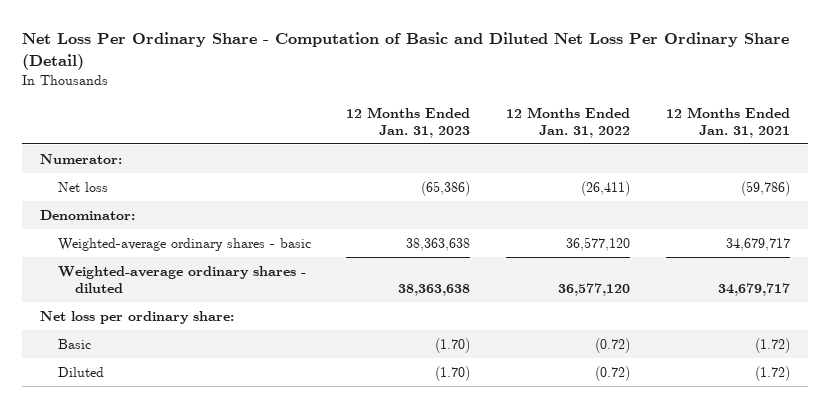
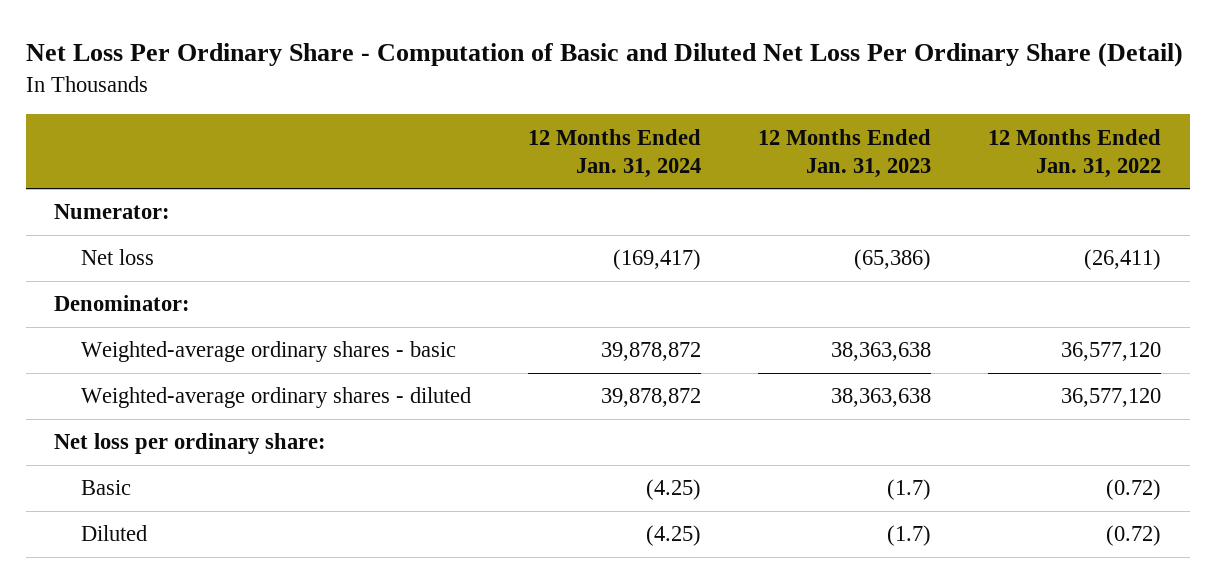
[665,106,790,139] 12 Months Ended Jan. 31, 2021 -> none
none -> [528,128,702,178] 12 Months Ended Jan. 31, 2024
[435,337,471,353] (1.70) -> [887,479,932,501] (1.7)
[435,365,471,381] (1.70) -> [887,525,932,547] (1.7)

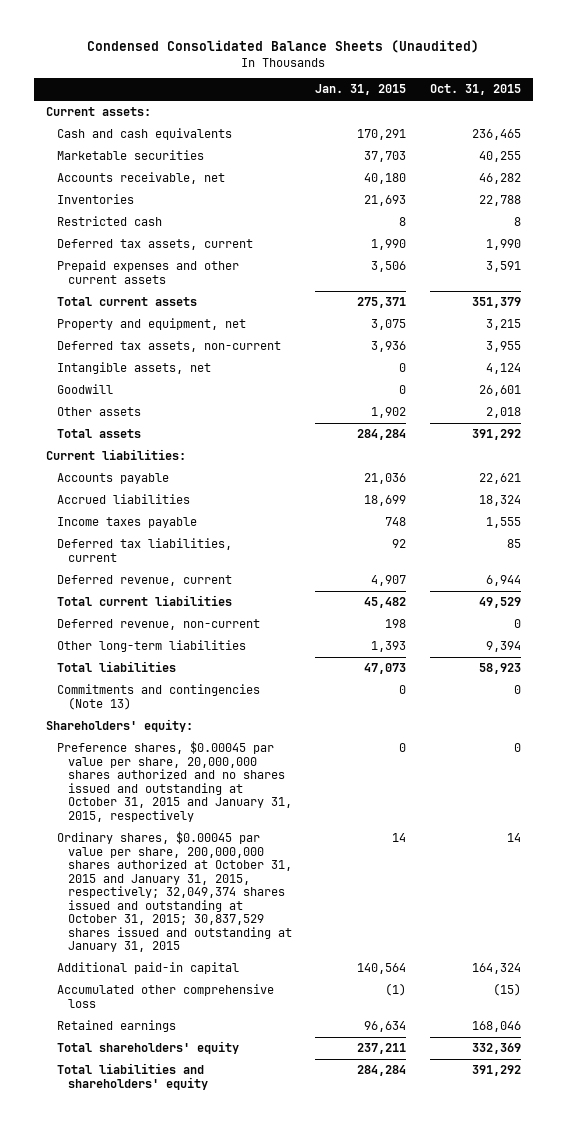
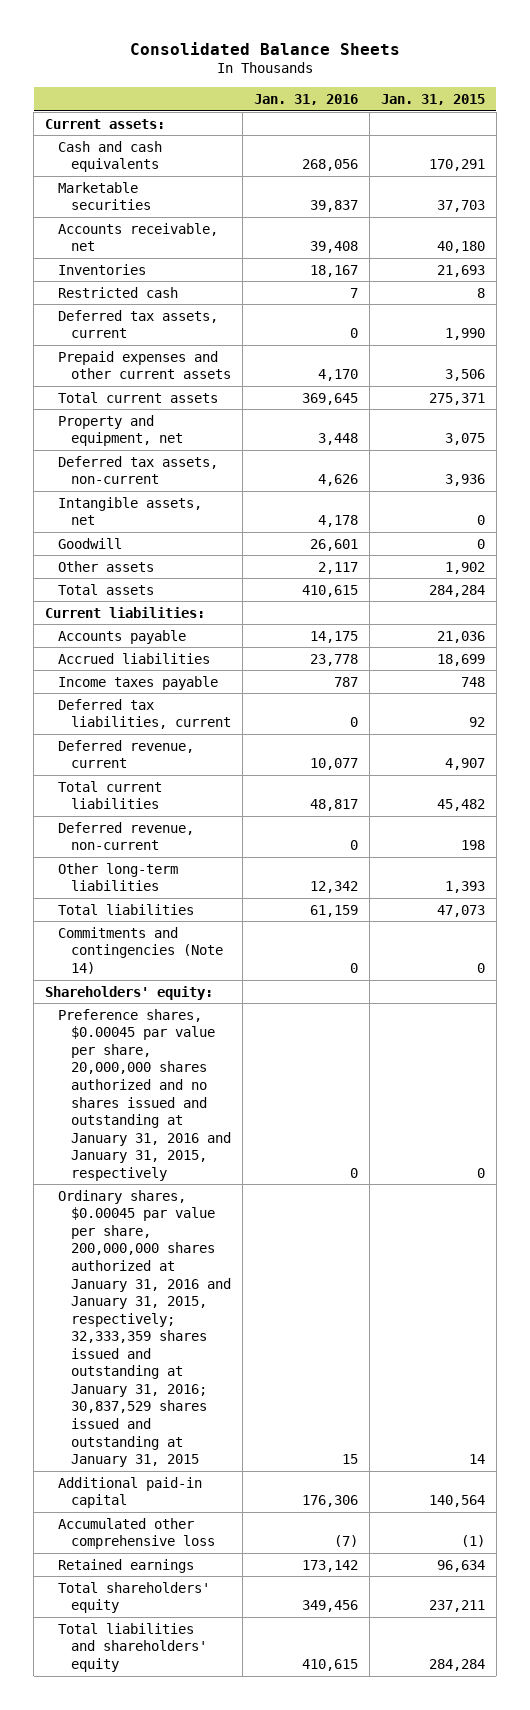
[87,40,480,54] Condensed Consolidated Balance Sheets (Unaudited) -> [129,41,400,55] Consolidated Balance Sheets
[430,84,522,96] Oct. 31, 2015 -> none
none -> [253,93,358,105] Jan. 31, 2016
[56,684,260,710] Commitments and contingencies (Note 13) -> [57,926,223,974] Commitments and contingencies (Note 14)
[56,741,292,822] Preference shares, $0.00045 par value per share, 20,000,000 shares authorized and no shares issued and outstanding at October 31, 2015 and January 31, 2015, respectively -> [57,1008,231,1181] Preference shares, $0.00045 par value per share, 20,000,000 shares authorized and no shares issued and outstanding at January 31, 2016 and January 31, 2015, respectively
[56,831,292,952] Ordinary shares, $0.00045 par value per share, 200,000,000 shares authorized at October 31, 2015 and January 31, 2015, respectively; 32,049,374 shares issued and outstanding at October 31, 2015; 30,837,529 shares issued and outstanding at January 31, 2015 -> [57,1189,231,1468] Ordinary shares, $0.00045 par value per share, 200,000,000 shares authorized at January 31, 2016 and January 31, 2015, respectively; 32,333,359 shares issued and outstanding at January 31, 2016; 30,837,529 shares issued and outstanding at January 31, 2015

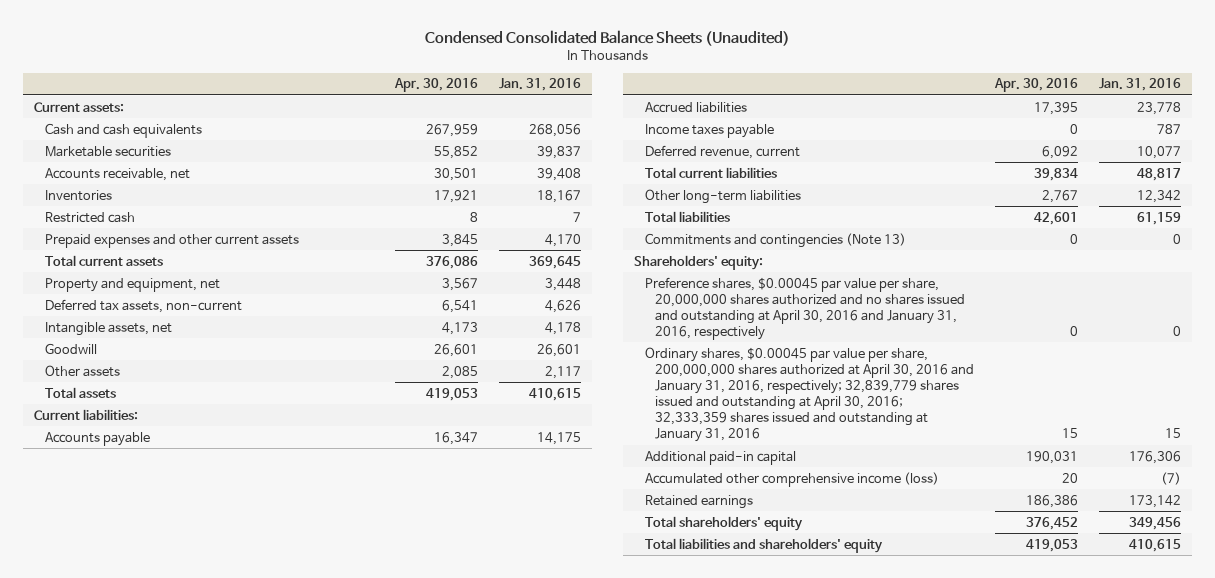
[129,41,400,55] Consolidated Balance Sheets -> [424,29,790,46] Condensed Consolidated Balance Sheets (Unaudited)
[380,93,485,105] Jan. 31, 2015 -> none
none -> [394,78,479,93] Apr. 30, 2016
[57,309,218,339] Deferred tax assets, current -> none
[57,698,231,730] Deferred tax liabilities, current -> none
[57,821,194,851] Deferred revenue, non-current -> none
[57,926,223,974] Commitments and contingencies (Note 14) -> [644,232,906,248] Commitments and contingencies (Note 13)
[57,1008,231,1181] Preference shares, $0.00045 par value per share, 20,000,000 shares authorized and no shares issued and outstanding at January 31, 2016 and January 31, 2015, respectively -> [644,276,966,340] Preference shares, $0.00045 par value per share, 20,000,000 shares authorized and no shares issued and outstanding at April 30, 2016 and January 31, 2016, respectively
[57,1189,231,1468] Ordinary shares, $0.00045 par value per share, 200,000,000 shares authorized at January 31, 2016 and January 31, 2015, respectively; 32,333,359 shares issued and outstanding at January 31, 2016; 30,837,529 shares issued and outstanding at January 31, 2015 -> [644,346,975,443] Ordinary shares, $0.00045 par value per share, 200,000,000 shares authorized at April 30, 2016 and January 31, 2016, respectively; 32,839,779 shares issued and outstanding at April 30, 2016; 32,333,359 shares issued and outstanding at January 31, 2016
[57,1517,215,1550] Accumulated other comprehensive loss -> [644,471,939,487] Accumulated other comprehensive income (loss)

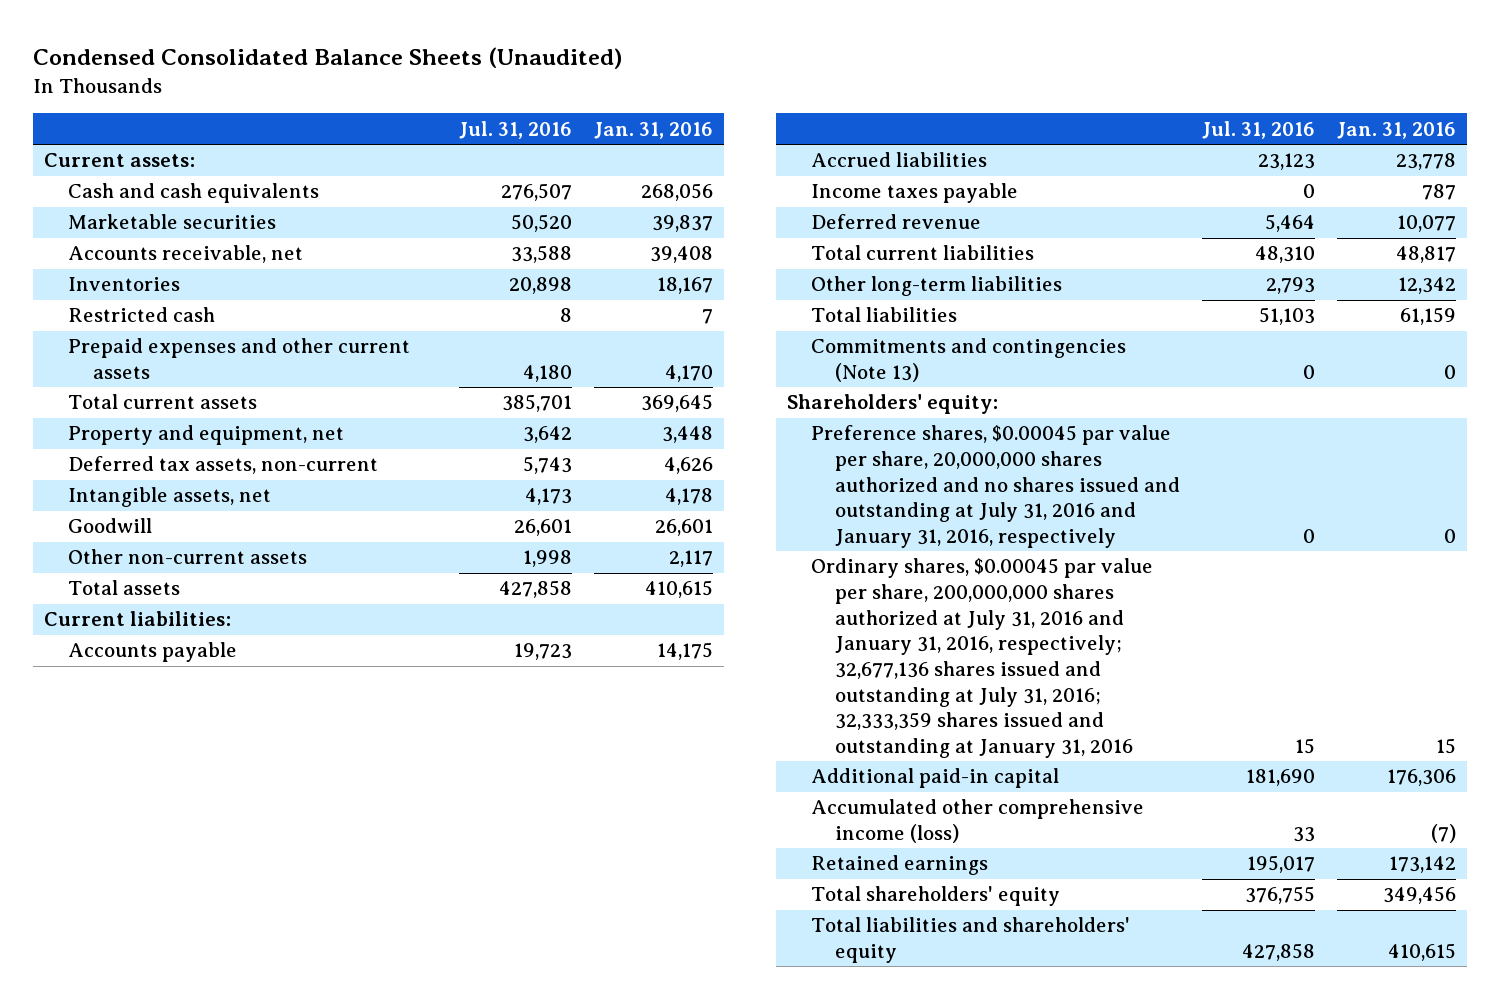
[394,78,479,93] Apr. 30, 2016 -> none
none -> [459,120,573,139] Jul. 31, 2016
[44,364,120,377] Other assets -> [68,549,308,565] Other non-current assets
[644,144,800,159] Deferred revenue, current -> [810,214,981,230] Deferred revenue
[644,276,966,340] Preference shares, $0.00045 par value per share, 20,000,000 shares authorized and no shares issued and outstanding at April 30, 2016 and January 31, 2016, respectively -> [810,425,1181,548] Preference shares, $0.00045 par value per share, 20,000,000 shares authorized and no shares issued and outstanding at July 31, 2016 and January 31, 2016, respectively
[644,346,975,443] Ordinary shares, $0.00045 par value per share, 200,000,000 shares authorized at April 30, 2016 and January 31, 2016, respectively; 32,839,779 shares issued and outstanding at April 30, 2016; 32,333,359 shares issued and outstanding at January 31, 2016 -> [810,558,1153,758] Ordinary shares, $0.00045 par value per share, 200,000,000 shares authorized at July 31, 2016 and January 31, 2016, respectively; 32,677,136 shares issued and outstanding at July 31, 2016; 32,333,359 shares issued and outstanding at January 31, 2016

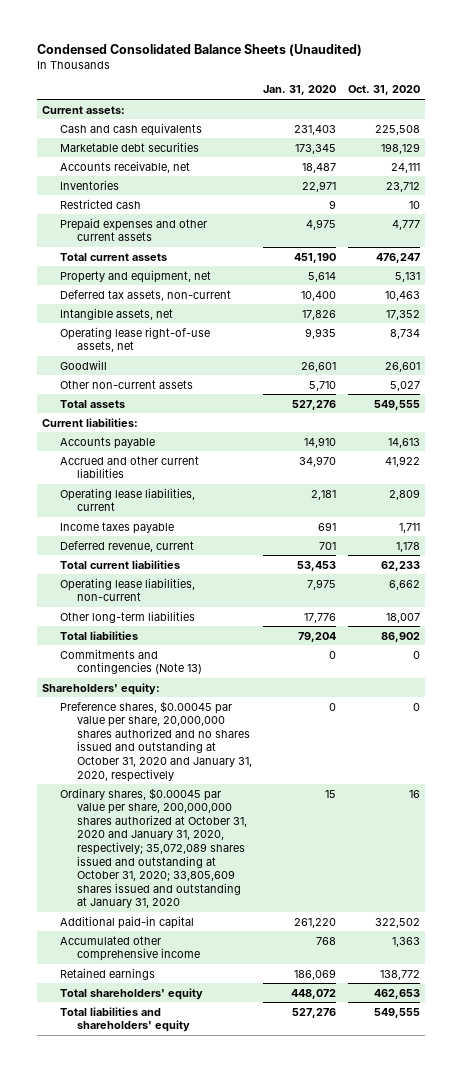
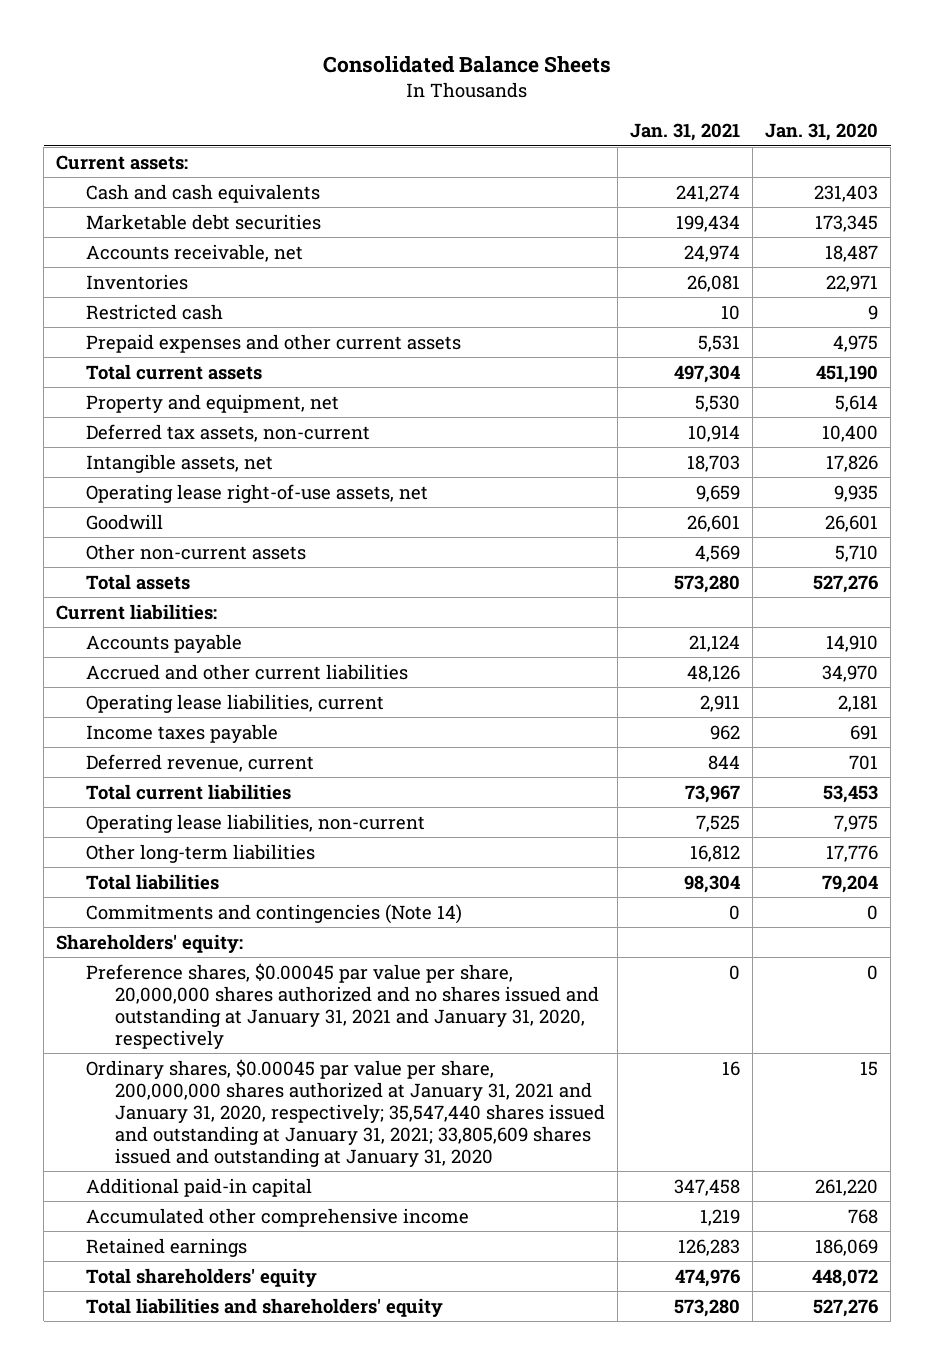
[36,43,362,56] Condensed Consolidated Balance Sheets (Unaudited) -> [323,56,612,74] Consolidated Balance Sheets
[347,85,420,96] Oct. 31, 2020 -> none
none -> [630,123,741,142] Jan. 31, 2021
[59,648,203,675] Commitments and contingencies (Note 13) -> [85,903,462,924] Commitments and contingencies (Note 14)
[59,700,253,782] Preference shares, $0.00045 par value per share, 20,000,000 shares authorized and no shares issued and outstanding at October 31, 2020 and January 31, 2020, respectively -> [85,962,599,1049] Preference shares, $0.00045 par value per share, 20,000,000 shares authorized and no shares issued and outstanding at January 31, 2021 and January 31, 2020, respectively
[59,787,248,909] Ordinary shares, $0.00045 par value per share, 200,000,000 shares authorized at October 31, 2020 and January 31, 2020, respectively; 35,072,089 shares issued and outstanding at October 31, 2020; 33,805,609 shares issued and outstanding at January 31, 2020 -> [85,1058,605,1167] Ordinary shares, $0.00045 par value per share, 200,000,000 shares authorized at January 31, 2021 and January 31, 2020, respectively; 35,547,440 shares issued and outstanding at January 31, 2021; 33,805,609 shares issued and outstanding at January 31, 2020

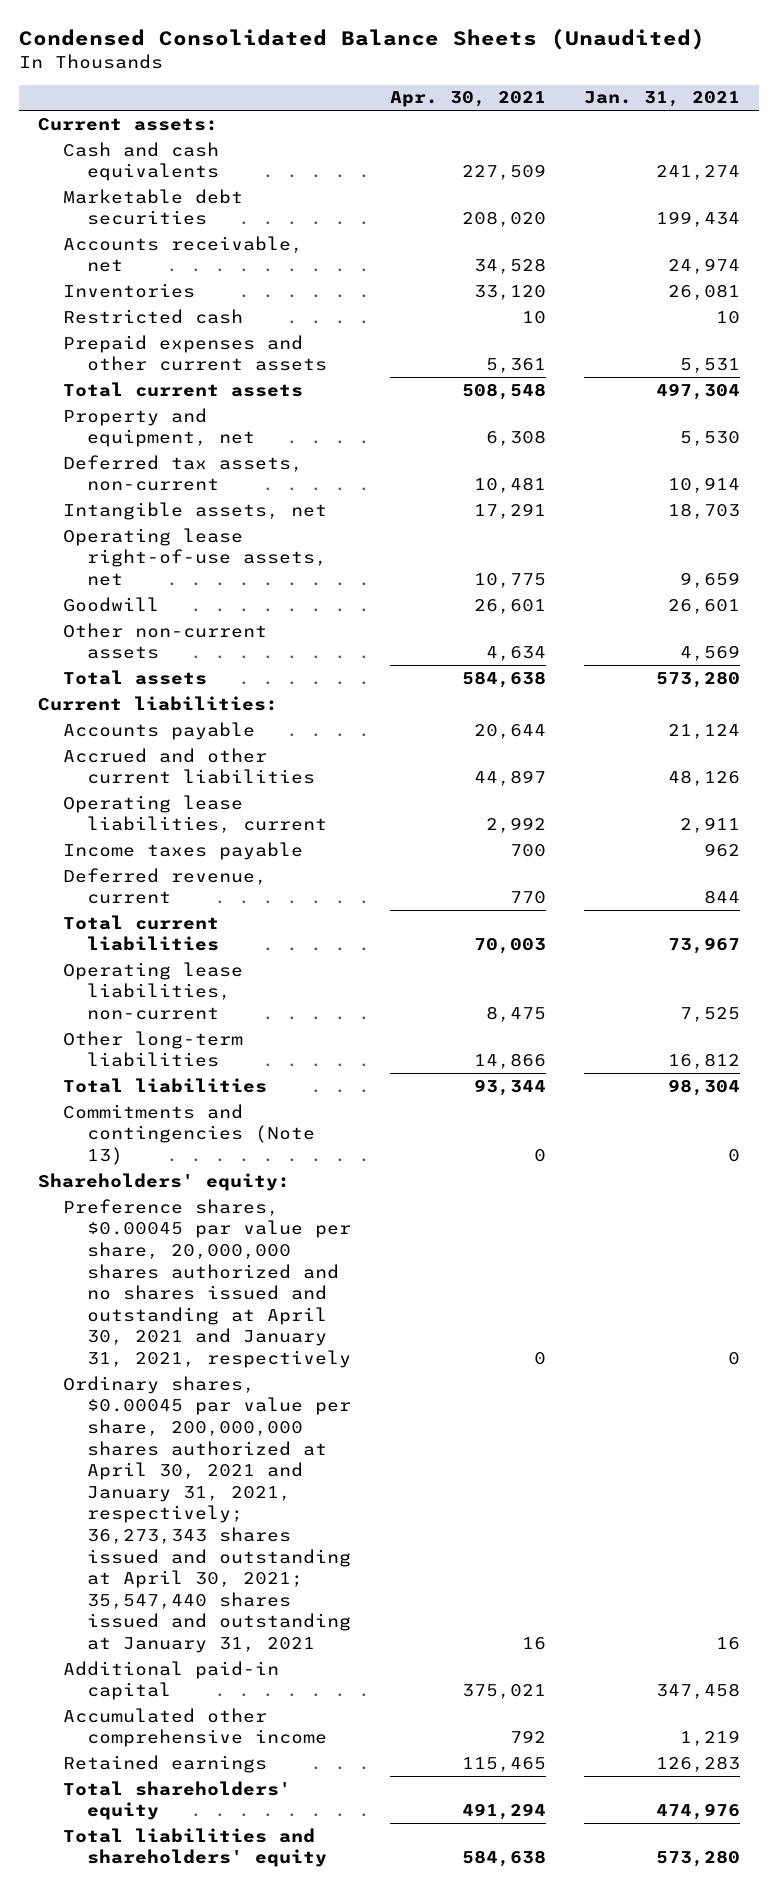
[323,56,612,74] Consolidated Balance Sheets -> [18,29,705,51] Condensed Consolidated Balance Sheets (Unaudited)
[765,123,879,142] Jan. 31, 2020 -> none
none -> [389,91,546,108] Apr. 30, 2021
[85,903,462,924] Commitments and contingencies (Note 14) -> [62,1103,316,1165] Commitments and contingencies (Note 13)
[85,962,599,1049] Preference shares, $0.00045 par value per share, 20,000,000 shares authorized and no shares issued and outstanding at January 31, 2021 and January 31, 2020, respectively -> [62,1198,352,1369] Preference shares, $0.00045 par value per share, 20,000,000 shares authorized and no shares issued and outstanding at April 30, 2021 and January 31, 2021, respectively
[85,1058,605,1167] Ordinary shares, $0.00045 par value per share, 200,000,000 shares authorized at January 31, 2021 and January 31, 2020, respectively; 35,547,440 shares issued and outstanding at January 31, 2021; 33,805,609 shares issued and outstanding at January 31, 2020 -> [62,1375,352,1654] Ordinary shares, $0.00045 par value per share, 200,000,000 shares authorized at April 30, 2021 and January 31, 2021, respectively; 36,273,343 shares issued and outstanding at April 30, 2021; 35,547,440 shares issued and outstanding at January 31, 2021

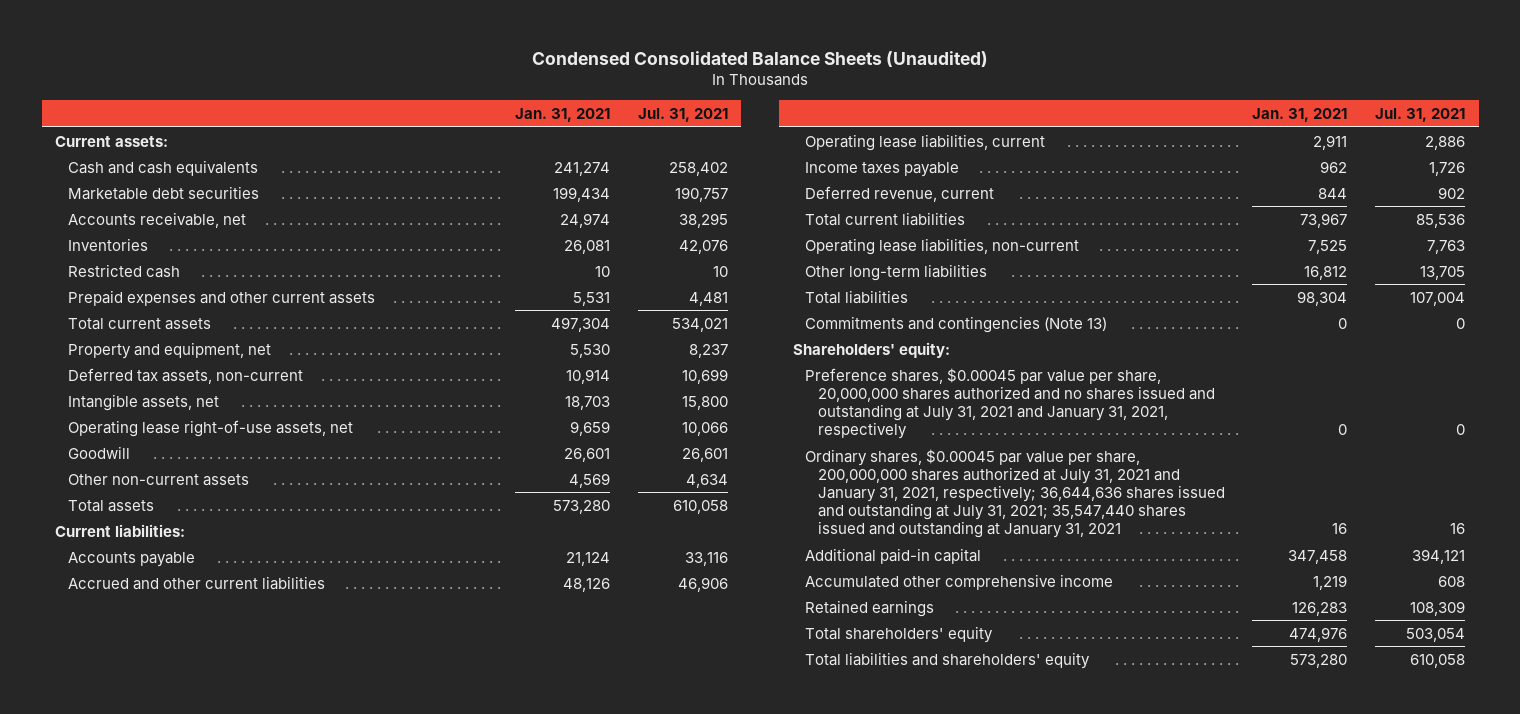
[389,91,546,108] Apr. 30, 2021 -> none
none -> [637,108,728,123] Jul. 31, 2021
[62,1198,352,1369] Preference shares, $0.00045 par value per share, 20,000,000 shares authorized and no shares issued and outstanding at April 30, 2021 and January 31, 2021, respectively -> [805,367,1216,439] Preference shares, $0.00045 par value per share, 20,000,000 shares authorized and no shares issued and outstanding at July 31, 2021 and January 31, 2021, respectively
[62,1375,352,1654] Ordinary shares, $0.00045 par value per share, 200,000,000 shares authorized at April 30, 2021 and January 31, 2021, respectively; 36,273,343 shares issued and outstanding at April 30, 2021; 35,547,440 shares issued and outstanding at January 31, 2021 -> [805,448,1226,538] Ordinary shares, $0.00045 par value per share, 200,000,000 shares authorized at July 31, 2021 and January 31, 2021, respectively; 36,644,636 shares issued and outstanding at July 31, 2021; 35,547,440 shares issued and outstanding at January 31, 2021

